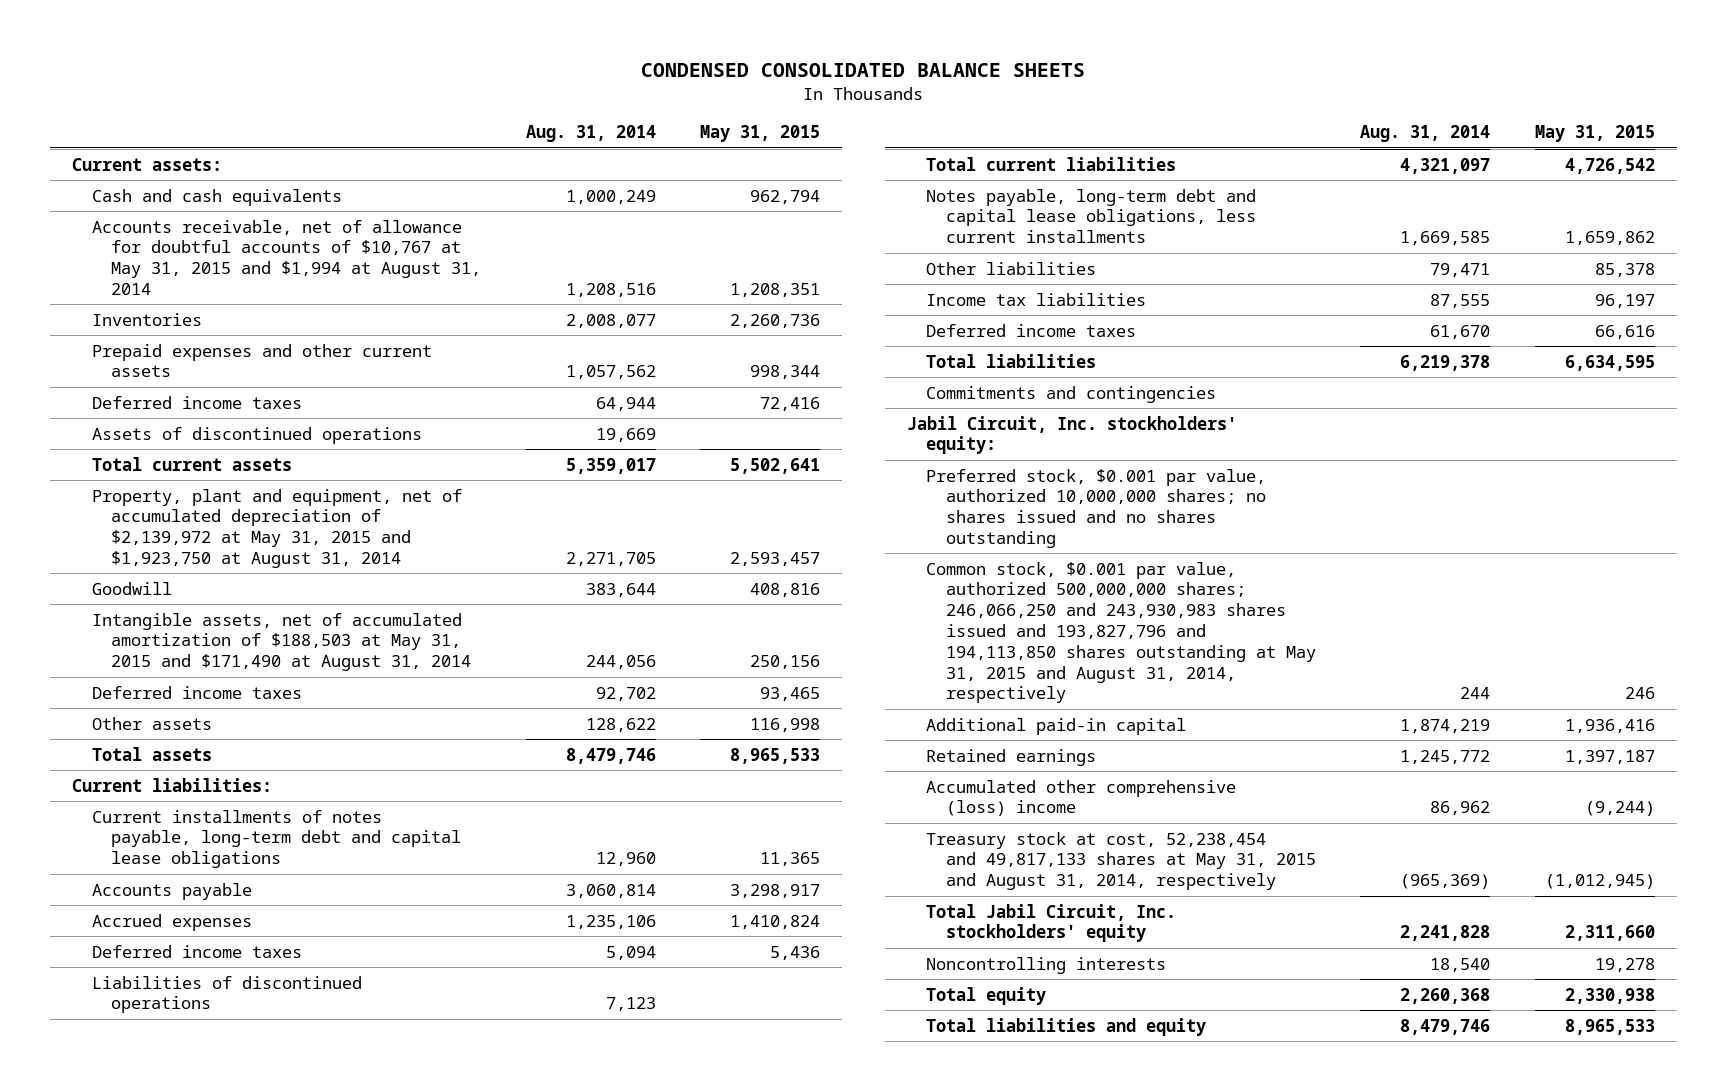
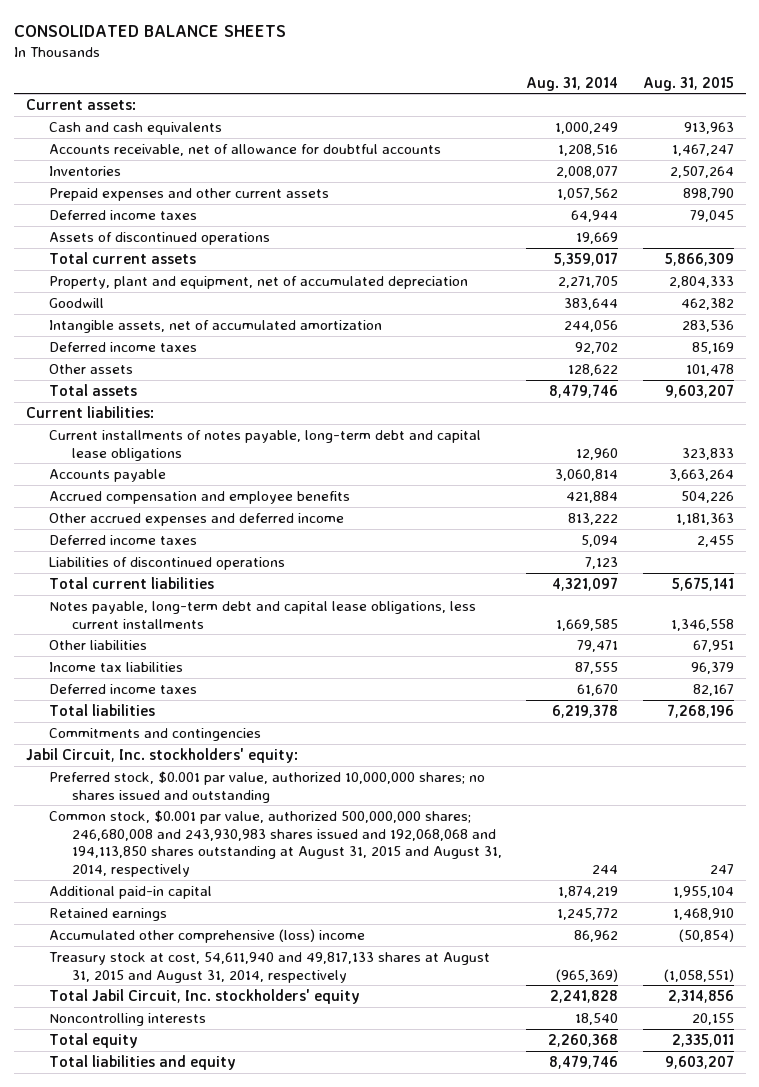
[641,62,1086,77] CONDENSED CONSOLIDATED BALANCE SHEETS -> [13,24,286,37] CONSOLIDATED BALANCE SHEETS
[700,125,821,143] May 31, 2015 -> none
none -> [642,76,734,91] Aug. 31, 2015
[91,219,482,296] Accounts receivable, net of allowance for doubtful accounts of $10,767 at May 31, 2015 and $1,994 at August 31, 2014 -> [48,143,441,156] Accounts receivable, net of allowance for doubtful accounts
[91,488,462,569] Property, plant and equipment, net of accumulated depreciation of $2,139,972 at May 31, 2015 and $1,923,750 at August 31, 2014 -> [48,275,468,289] Property, plant and equipment, net of accumulated depreciation
[91,612,472,672] Intangible assets, net of accumulated amortization of $188,503 at May 31, 2015 and $171,490 at August 31, 2014 -> [48,319,382,333] Intangible assets, net of accumulated amortization
[91,913,252,931] Accrued expenses -> none
none -> [48,490,350,504] Accrued compensation and employee benefits
none -> [48,512,344,526] Other accrued expenses and deferred income
[926,468,1267,549] Preferred stock, $0.001 par value, authorized 10,000,000 shares; no shares issued and no shares outstanding -> [48,770,485,803] Preferred stock, $0.001 par value, authorized 10,000,000 shares; no shares issued and outstanding
[926,561,1316,704] Common stock, $0.001 par value, authorized 500,000,000 shares; 246,066,250 and 243,930,983 shares issued and 193,827,796 and 194,113,850 shares outstanding at May 31, 2015 and August 31, 2014, respectively -> [48,809,502,878] Common stock, $0.001 par value, authorized 500,000,000 shares; 246,680,008 and 243,930,983 shares issued and 192,068,068 and 194,113,850 shares outstanding at August 31, 2015 and August 31, 2014, respectively
[926,831,1316,891] Treasury stock at cost, 52,238,454 and 49,817,133 shares at May 31, 2015 and August 31, 2014, respectively -> [48,951,490,983] Treasury stock at cost, 54,611,940 and 49,817,133 shares at August 31, 2015 and August 31, 2014, respectively

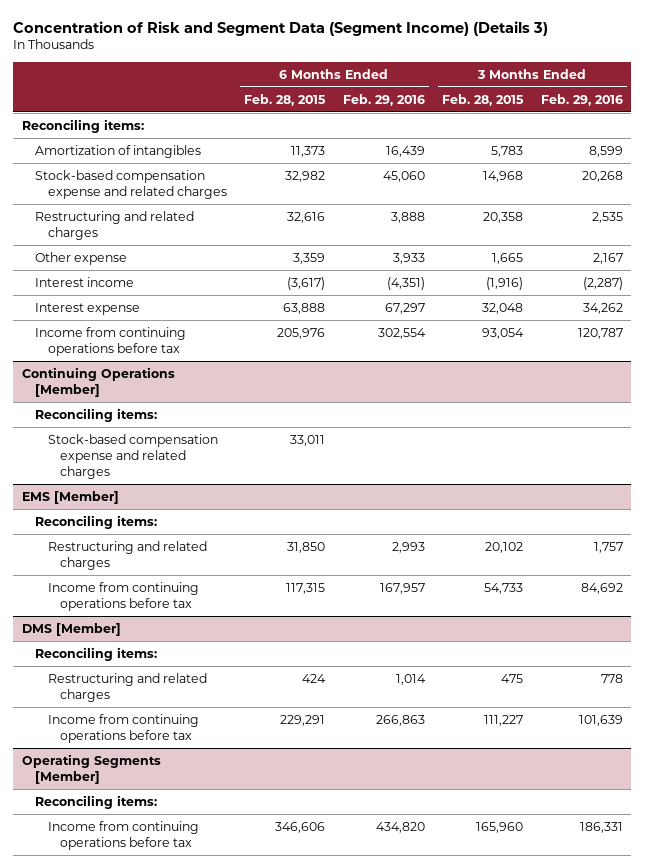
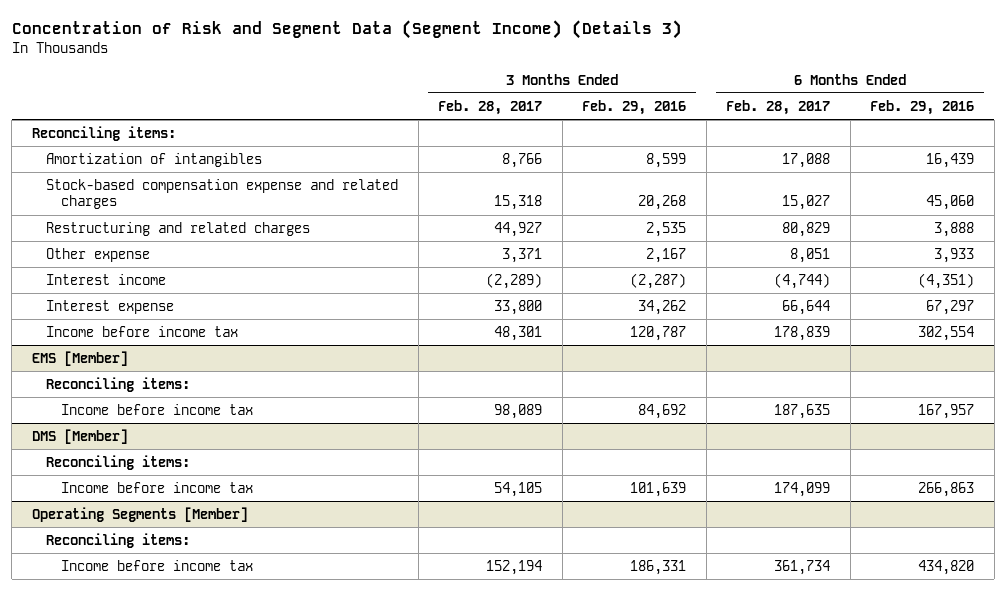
[244,93,327,106] Feb. 28, 2015 -> none
[442,93,525,106] Feb. 28, 2015 -> none
none -> [438,100,543,116] Feb. 28, 2017
none -> [726,100,831,116] Feb. 28, 2017
[22,366,176,397] Continuing Operations [Member] -> none
[34,407,157,422] Reconciling items: -> none
[47,433,218,480] Stock-based compensation expense and related charges -> none
[34,326,186,356] Income from continuing operations before tax -> [46,326,239,338] Income before income tax
[47,540,207,570] Restructuring and related charges -> none
[47,581,199,611] Income from continuing operations before tax -> [61,404,254,416] Income before income tax
[47,672,207,702] Restructuring and related charges -> none
[47,713,199,743] Income from continuing operations before tax -> [61,482,254,494] Income before income tax
[47,820,199,850] Income from continuing operations before tax -> [61,560,254,572] Income before income tax

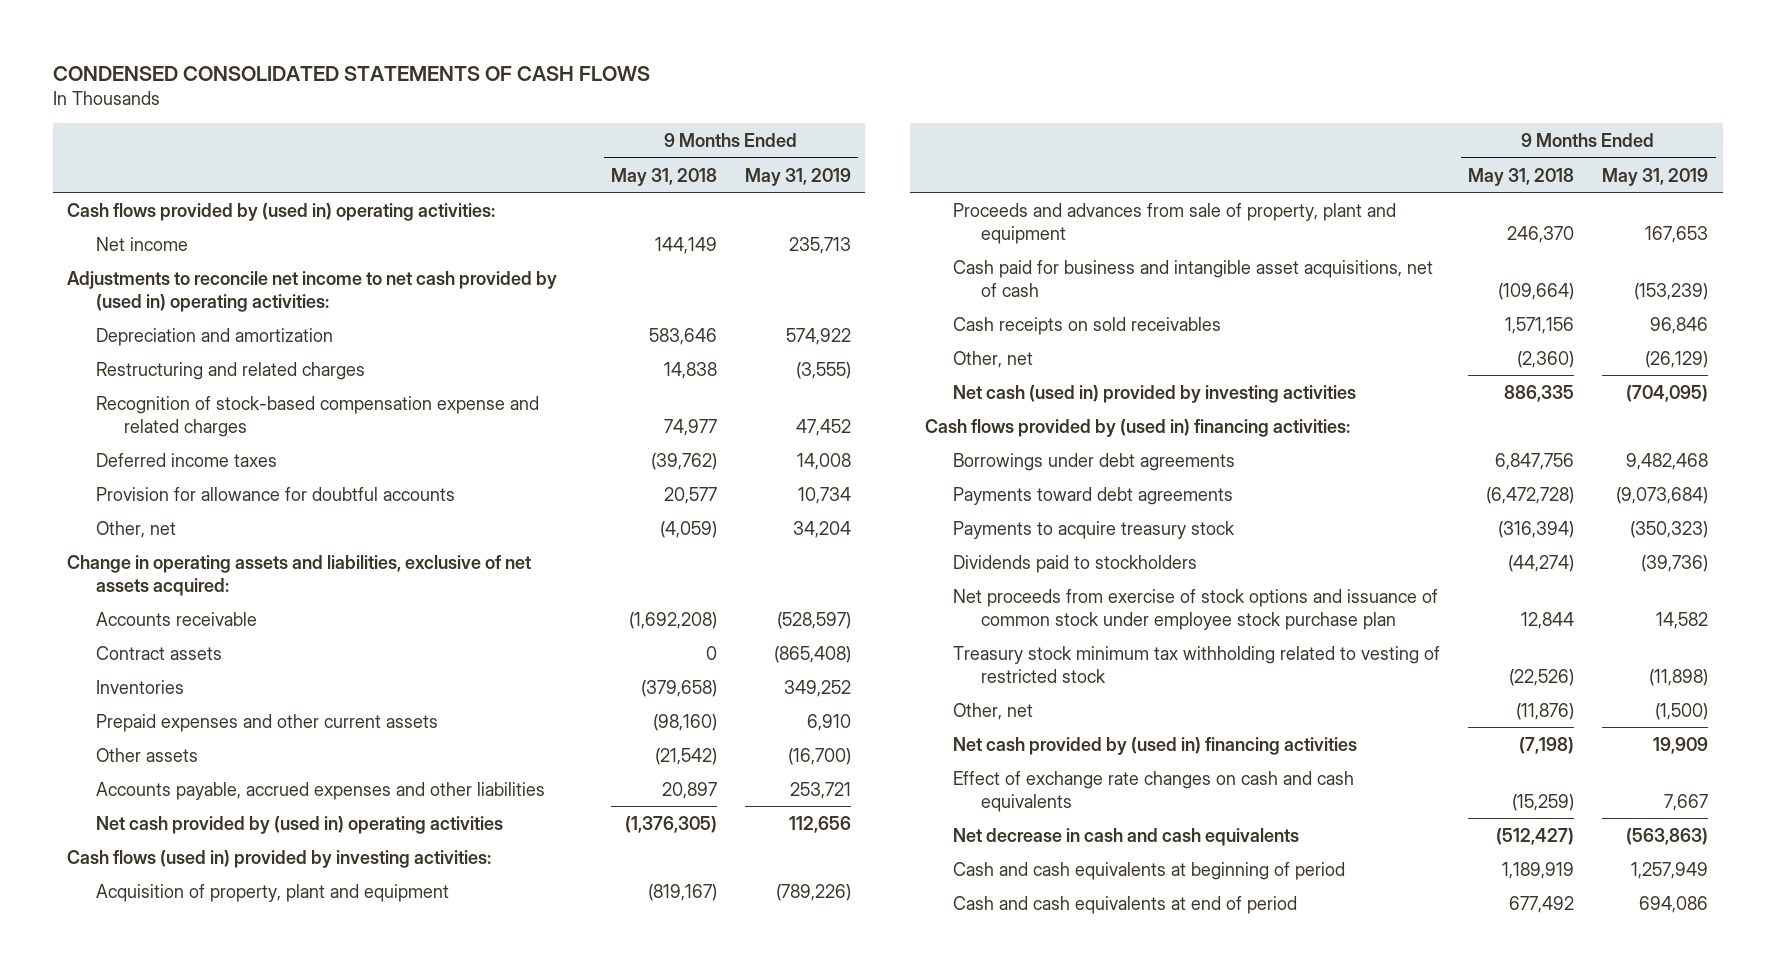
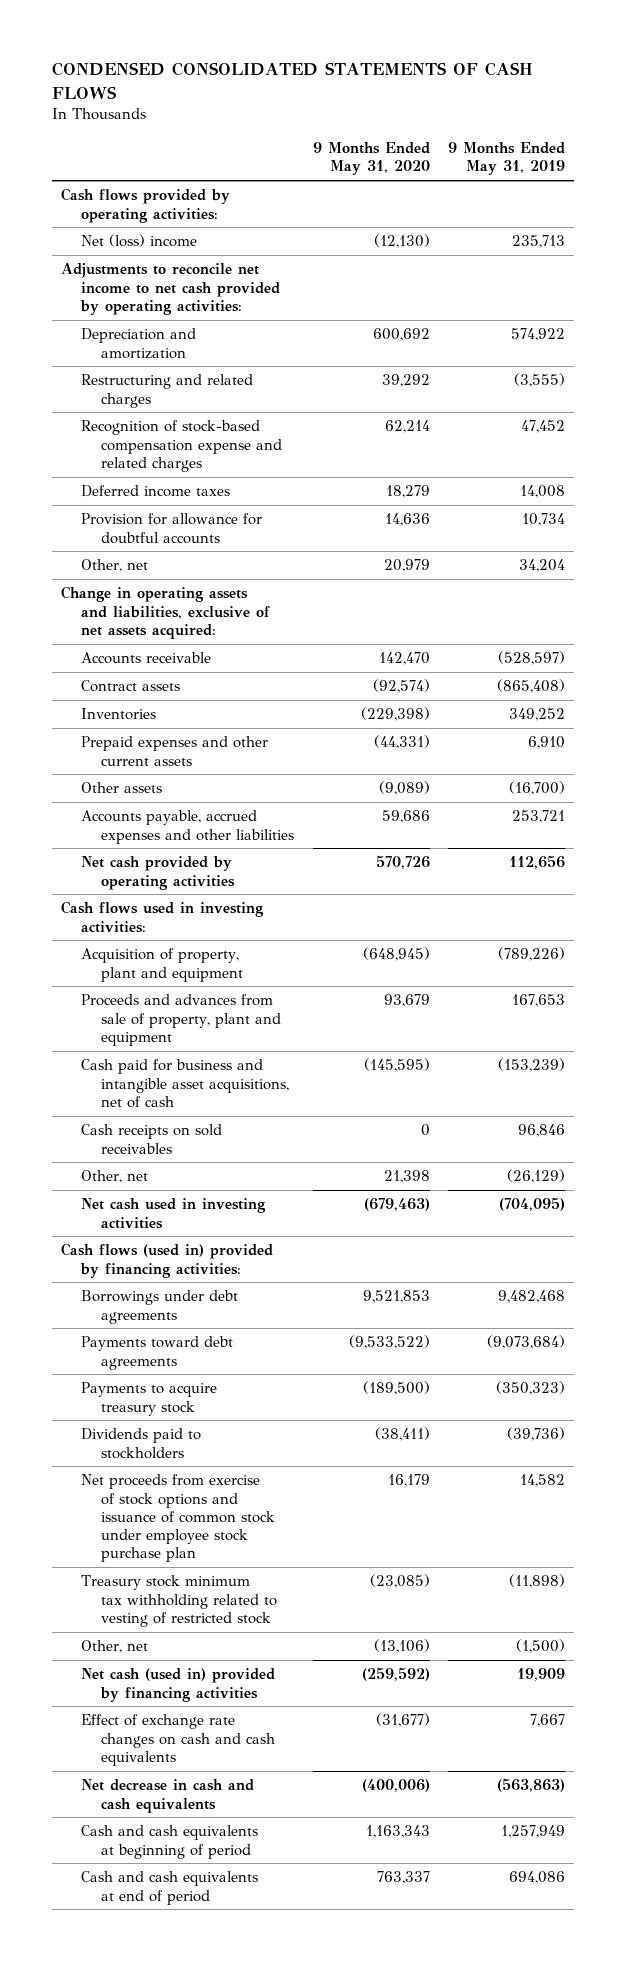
[610,167,717,186] May 31, 2018 -> none
none -> [312,141,430,176] 9 Months Ended May 31, 2020
[67,202,496,221] Cash flows provided by (used in) operating activities: -> [61,188,231,223] Cash flows provided by operating activities:
[95,236,188,251] Net income -> [81,234,198,248] Net (loss) income
[67,270,558,312] Adjustments to reconcile net income to net cash provided by (used in) operating activities: -> [61,263,281,315] Adjustments to reconcile net income to net cash provided by operating activities:
[95,815,503,834] Net cash provided by (used in) operating activities -> [81,856,236,890] Net cash provided by operating activities
[67,849,492,868] Cash flows (used in) provided by investing activities: -> [61,901,265,933] Cash flows used in investing activities:
[952,384,1356,403] Net cash (used in) provided by investing activities -> [81,1198,267,1229] Net cash used in investing activities
[924,418,1350,437] Cash flows provided by (used in) financing activities: -> [61,1243,274,1278] Cash flows (used in) provided by financing activities:
[952,736,1357,755] Net cash provided by (used in) financing activities -> [81,1668,276,1702] Net cash (used in) provided by financing activities

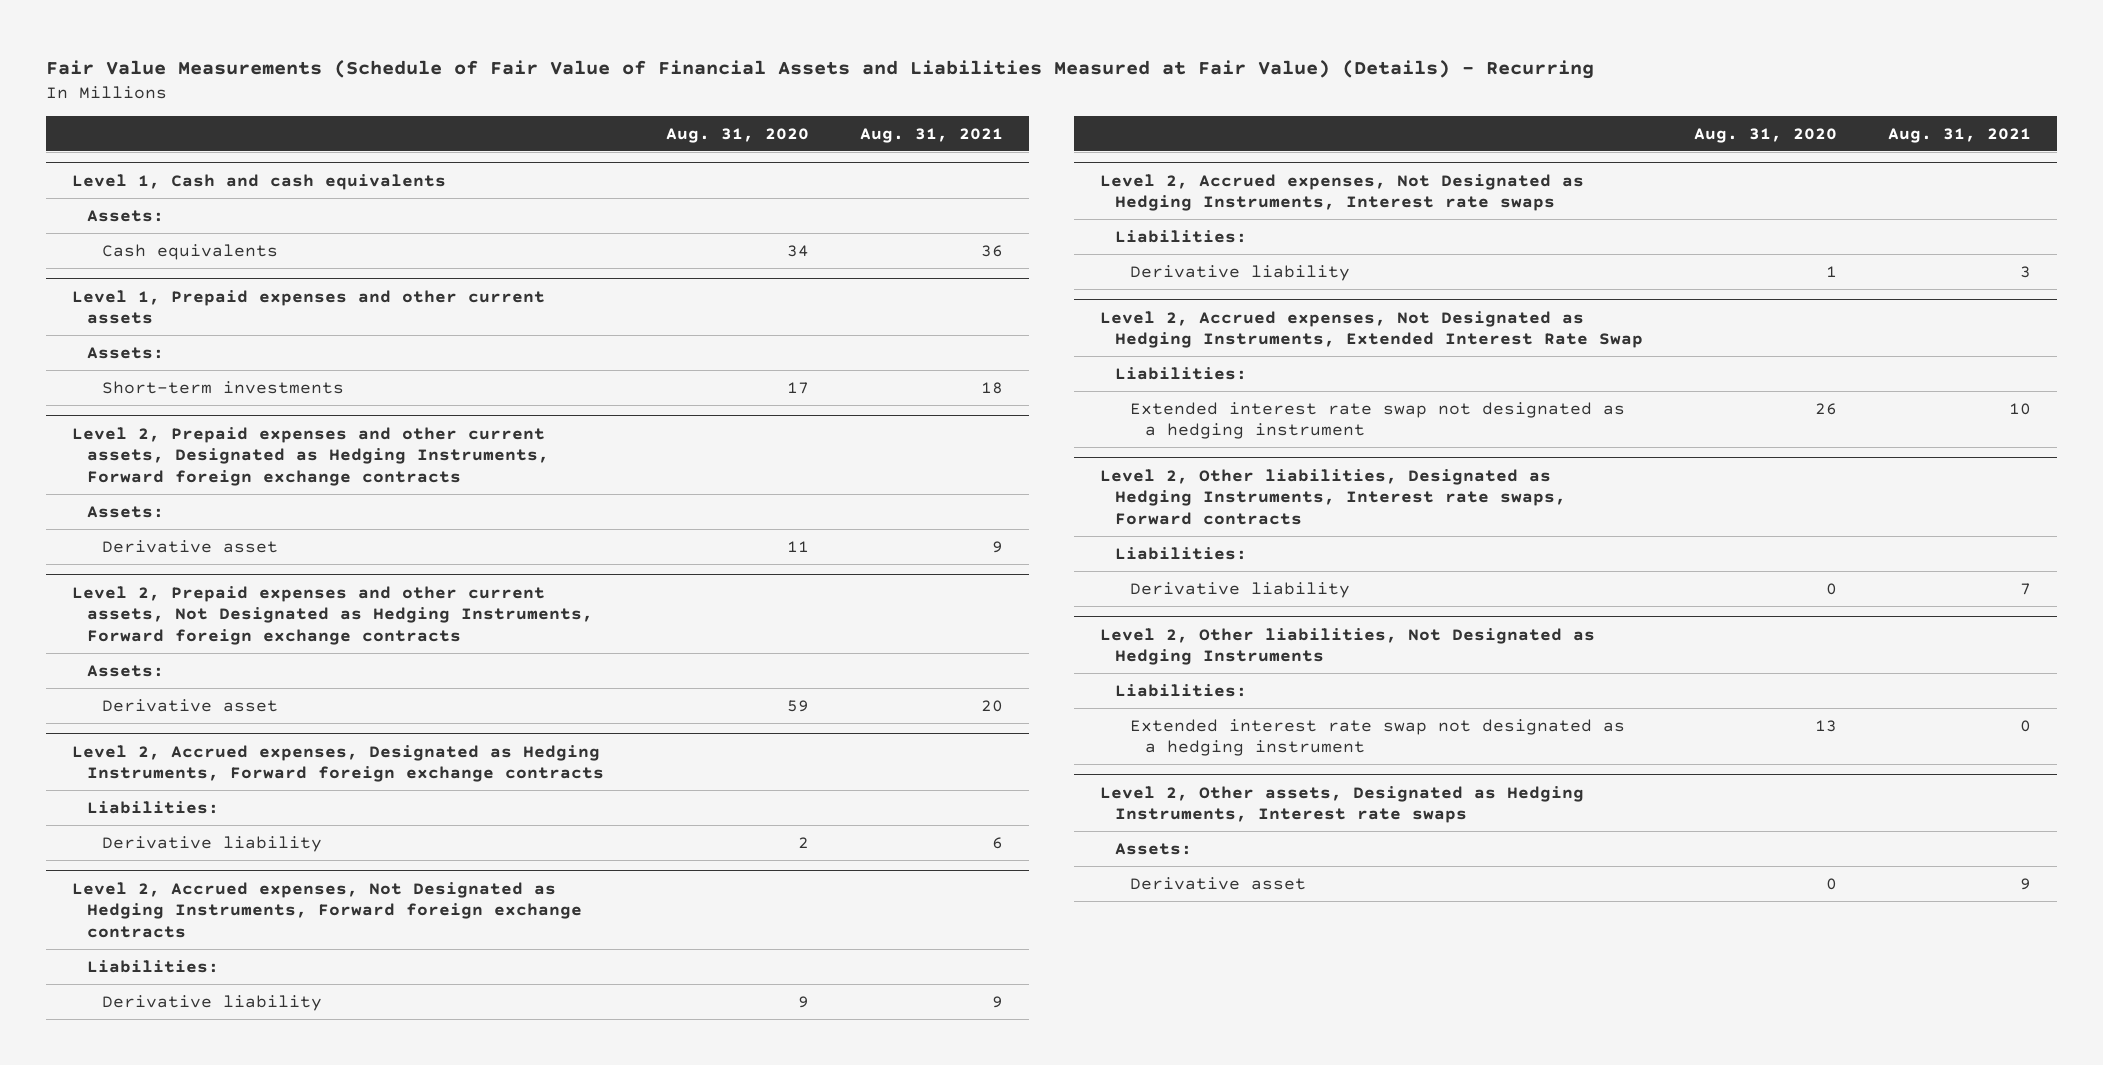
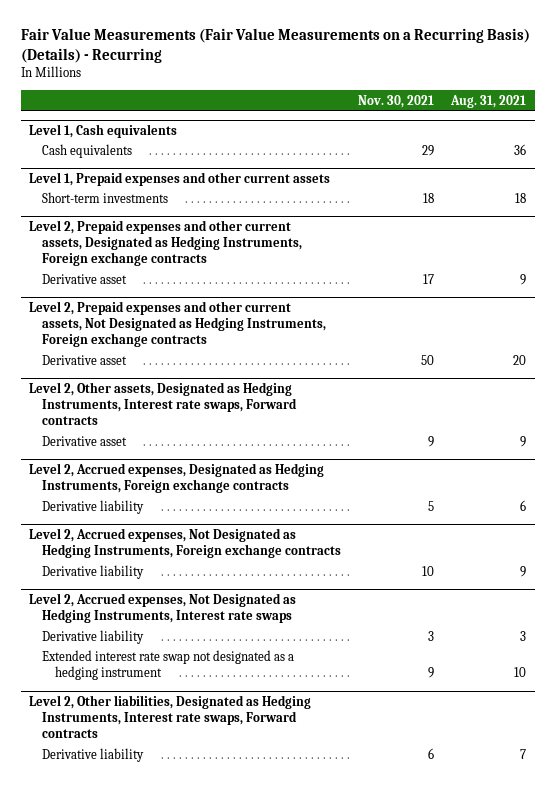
[45,59,1594,79] Fair Value Measurements (Schedule of Fair Value of Financial Assets and Liabilities Measured at Fair Value) (Details) - Recurring -> [20,28,530,64] Fair Value Measurements (Fair Value Measurements on a Recurring Basis) (Details) - Recurring
[666,127,810,143] Aug. 31, 2020 -> none
none -> [358,94,435,108] Nov. 30, 2021
[86,209,164,222] Assets: -> none
[71,173,446,190] Level 1, Cash and cash equivalents -> [29,123,178,138] Level 1, Cash equivalents
[86,346,164,359] Assets: -> none
[86,505,164,518] Assets: -> none
[71,426,549,486] Level 2, Prepaid expenses and other current assets, Designated as Hedging Instruments, Forward foreign exchange contracts -> [29,219,303,267] Level 2, Prepaid expenses and other current assets, Designated as Hedging Instruments, Foreign exchange contracts
[86,664,164,677] Assets: -> none
[71,585,593,645] Level 2, Prepaid expenses and other current assets, Not Designated as Hedging Instruments, Forward foreign exchange contracts -> [29,300,327,348] Level 2, Prepaid expenses and other current assets, Not Designated as Hedging Instruments, Foreign exchange contracts
[86,800,219,814] Liabilities: -> none
none -> [29,381,298,426] Level 2, Other assets, Designated as Hedging Instruments, Interest rate swaps, Forward contracts
none -> [42,435,128,446] Derivative asset
[71,744,604,783] Level 2, Accrued expenses, Designated as Hedging Instruments, Forward foreign exchange contracts -> [29,462,325,493] Level 2, Accrued expenses, Designated as Hedging Instruments, Foreign exchange contracts
[86,959,219,973] Liabilities: -> none
[71,881,582,938] Level 2, Accrued expenses, Not Designated as Hedging Instruments, Forward foreign exchange contracts -> [29,527,342,558] Level 2, Accrued expenses, Not Designated as Hedging Instruments, Foreign exchange contracts
[1114,229,1247,243] Liabilities: -> none
[1099,310,1643,349] Level 2, Accrued expenses, Not Designated as Hedging Instruments, Extended Interest Rate Swap -> none
[1114,366,1247,380] Liabilities: -> none
[1114,546,1247,560] Liabilities: -> none
[1099,627,1595,666] Level 2, Other liabilities, Not Designated as Hedging Instruments -> none
[1114,683,1247,697] Liabilities: -> none
[1129,718,1625,757] Extended interest rate swap not designated as a hedging instrument -> none
[1099,785,1584,824] Level 2, Other assets, Designated as Hedging Instruments, Interest rate swaps -> none
[1114,842,1192,855] Assets: -> none
[1129,876,1306,890] Derivative asset -> none

